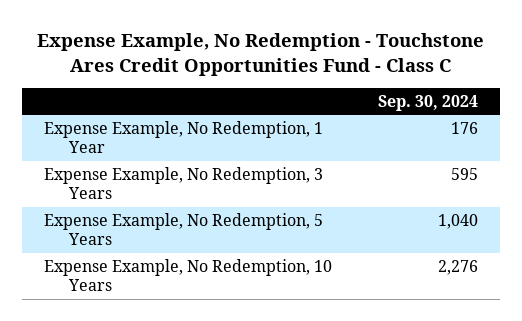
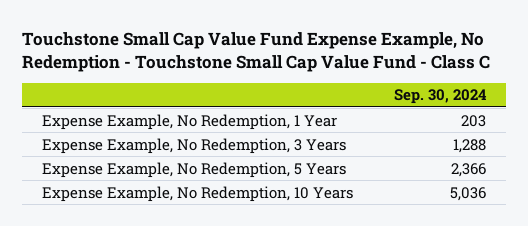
[36,32,484,76] Expense Example, No Redemption - Touchstone Ares Credit Opportunities Fund - Class C -> [21,31,490,72] Touchstone Small Cap Value Fund Expense Example, No Redemption - Touchstone Small Cap Value Fund - Class C
[450,121,478,134] 176 -> [460,114,486,127] 203
[450,167,478,180] 595 -> [452,138,486,153] 1,288
[437,213,478,229] 1,040 -> [450,162,486,177] 2,366
[437,259,478,275] 2,276 -> [449,186,486,201] 5,036

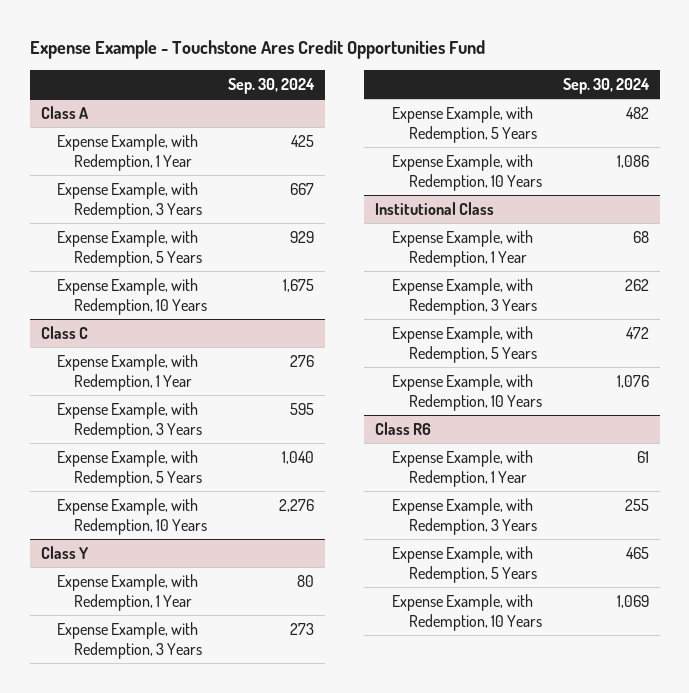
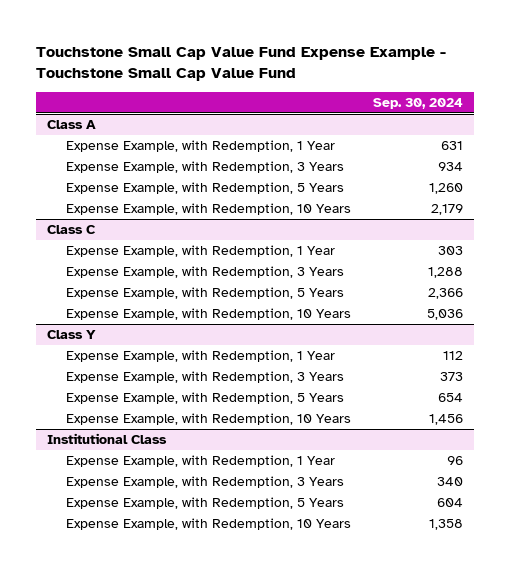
[29,40,485,60] Expense Example - Touchstone Ares Credit Opportunities Fund -> [36,47,447,82] Touchstone Small Cap Value Fund Expense Example - Touchstone Small Cap Value Fund
[291,134,315,147] 425 -> [441,141,464,151] 631
[290,182,315,195] 667 -> [438,162,464,172] 934
[290,230,315,243] 929 -> [429,183,464,195] 1,260
[283,278,315,292] 1,675 -> [431,204,464,216] 2,179
[290,354,315,367] 276 -> [438,246,464,256] 303
[290,402,315,415] 595 -> [428,267,464,279] 1,288
[282,450,315,464] 1,040 -> [428,288,464,300] 2,366
[279,498,315,512] 2,276 -> [427,309,464,321] 5,036
[297,574,315,587] 80 -> [443,351,464,361] 112
[290,622,315,635] 273 -> [440,372,464,382] 373
[625,106,649,119] 482 -> [438,393,464,403] 654
[616,154,649,168] 1,086 -> [429,414,464,426] 1,456
[375,421,432,435] Class R6 -> none
[391,449,533,487] Expense Example, with Redemption, 1 Year -> none
[391,497,537,535] Expense Example, with Redemption, 3 Years -> none
[391,545,537,583] Expense Example, with Redemption, 5 Years -> none
[391,593,542,631] Expense Example, with Redemption, 10 Years -> none
[632,230,649,243] 68 -> [447,456,464,466] 96
[624,278,649,291] 262 -> [437,477,464,487] 340
[625,326,649,339] 472 -> [437,498,464,508] 604
[616,374,649,388] 1,076 -> [429,519,464,531] 1,358

